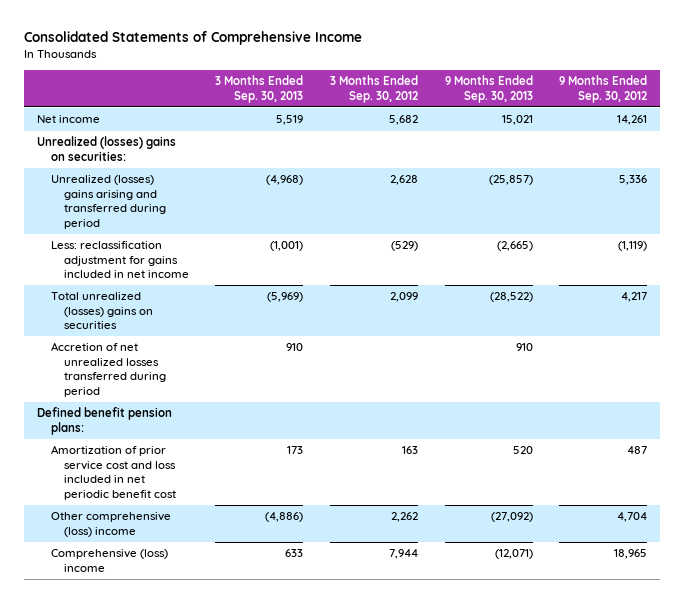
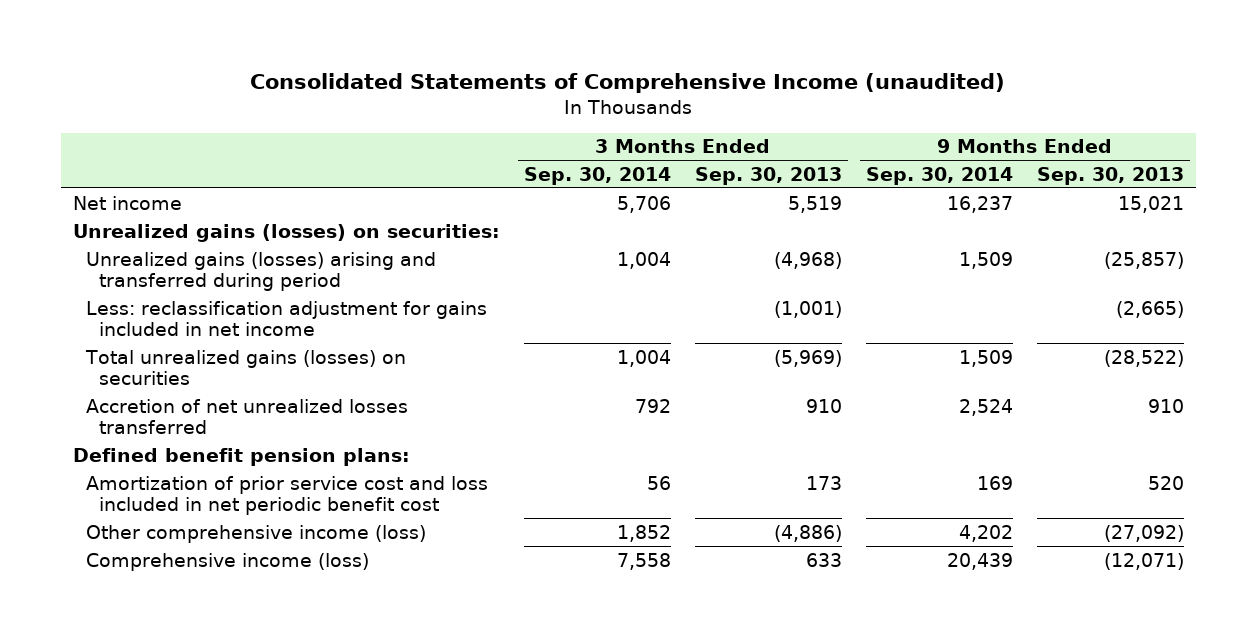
[24,31,363,46] Consolidated Statements of Comprehensive Income -> [250,73,1006,94] Consolidated Statements of Comprehensive Income (unaudited)
[329,75,418,103] 3 Months Ended Sep. 30, 2012 -> none
[559,75,648,103] 9 Months Ended Sep. 30, 2012 -> none
none -> [523,166,671,185] Sep. 30, 2014
none -> [865,166,1013,185] Sep. 30, 2014
[37,136,177,161] Unrealized (losses) gains on securities: -> [72,223,500,242] Unrealized gains (losses) on securities:
[50,175,166,229] Unrealized (losses) gains arising and transferred during period -> [85,251,436,292] Unrealized gains (losses) arising and transferred during period
[50,292,153,330] Total unrealized (losses) gains on securities -> [84,349,406,386] Total unrealized gains (losses) on securities
[50,342,166,397] Accretion of net unrealized losses transferred during period -> [85,398,408,435] Accretion of net unrealized losses transferred
[50,512,171,537] Other comprehensive (loss) income -> [85,524,426,543] Other comprehensive income (loss)
[50,549,168,572] Comprehensive (loss) income -> [85,552,369,571] Comprehensive income (loss)

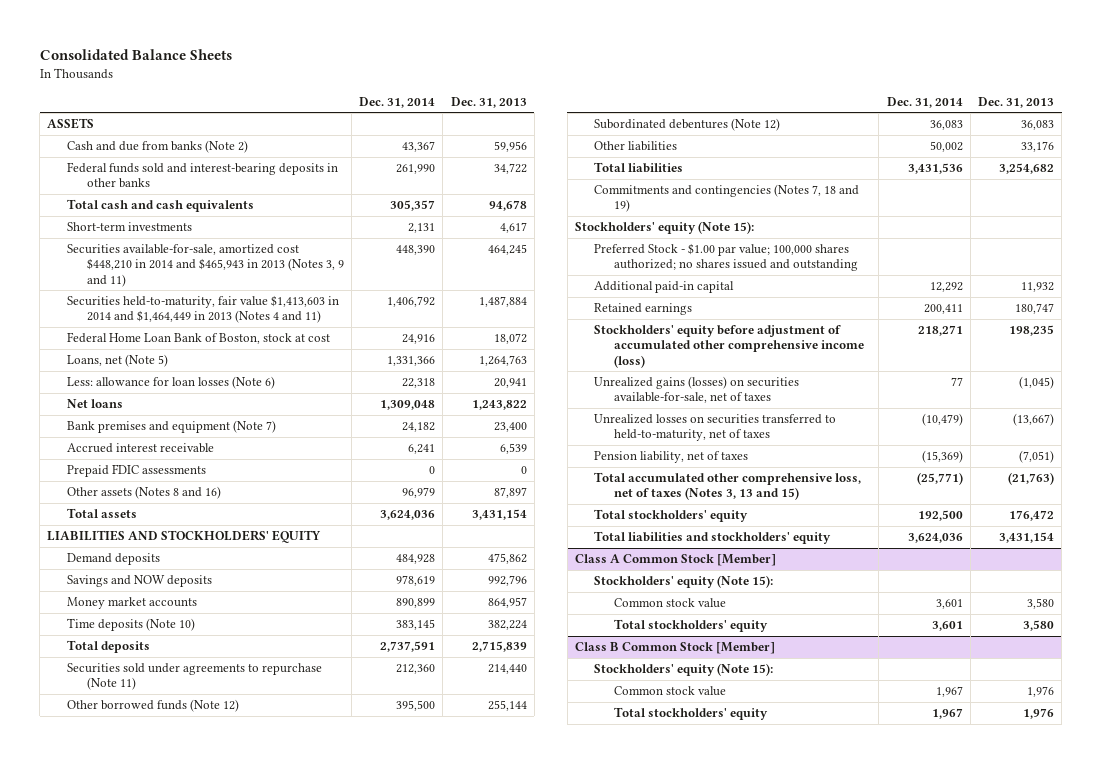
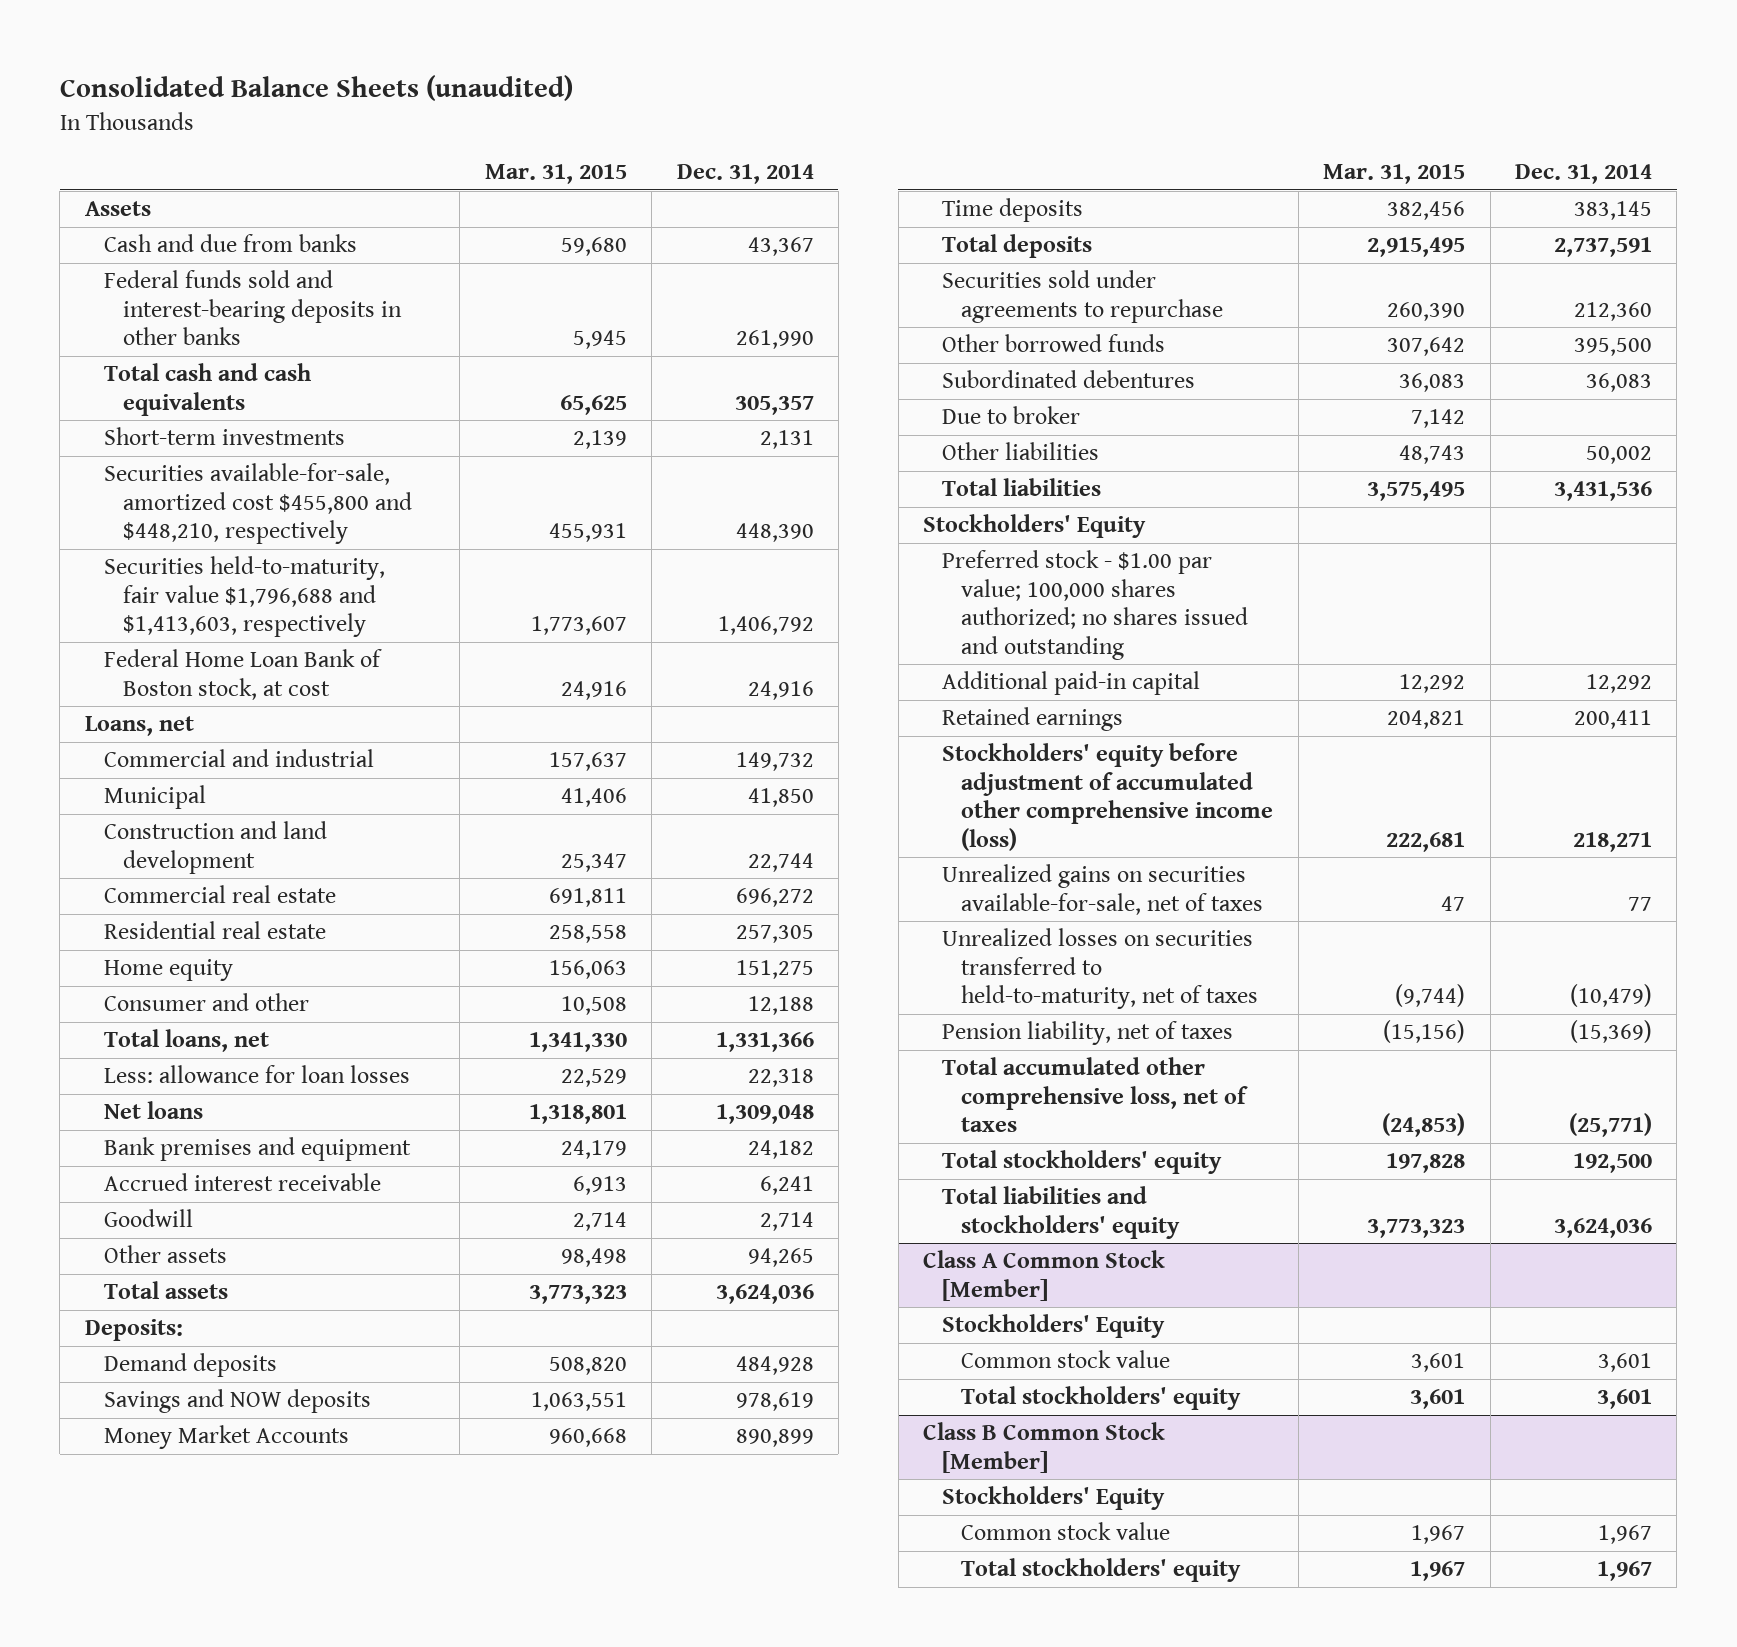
[39,48,232,60] Consolidated Balance Sheets -> [59,75,573,102] Consolidated Balance Sheets (unaudited)
[450,96,527,108] Dec. 31, 2013 -> none
none -> [484,164,627,185] Mar. 31, 2015
[47,118,95,130] ASSETS -> [84,201,151,217] Assets
[67,140,249,154] Cash and due from banks (Note 2) -> [103,234,357,253] Cash and due from banks
[67,244,344,287] Securities available-for-sale, amortized cost $448,210 in 2014 and $465,943 in 2013 (Notes 3, 9 and 11) -> [103,463,412,545] Securities available-for-sale, amortized cost $455,800 and $448,210, respectively
[67,295,340,324] Securities held-to-maturity, fair value $1,413,603 in 2014 and $1,464,449 in 2013 (Notes 4 and 11) -> [103,556,385,638] Securities held-to-maturity, fair value $1,796,688 and $1,413,603, respectively
[67,332,331,345] Federal Home Loan Bank of Boston, stock at cost -> [103,649,382,700] Federal Home Loan Bank of Boston stock, at cost
none -> [84,716,194,737] Loans, net
none -> [103,749,374,768] Commercial and industrial
none -> [103,785,206,810] Municipal
none -> [103,821,327,874] Construction and land development
none -> [103,885,336,904] Commercial real estate
none -> [103,921,326,940] Residential real estate
none -> [103,959,233,982] Home equity
none -> [103,993,309,1012] Consumer and other
[67,354,169,368] Loans, net (Note 5) -> [103,1029,269,1053] Total loans, net
[67,376,276,390] Less: allowance for loan losses (Note 6) -> [103,1065,410,1084] Less: allowance for loan losses
[67,420,277,434] Bank premises and equipment (Note 7) -> [103,1137,411,1162] Bank premises and equipment
[67,464,207,478] Prepaid FDIC assessments -> none
none -> [103,1209,193,1228] Goodwill
[67,486,222,500] Other assets (Notes 8 and 16) -> [103,1245,227,1264] Other assets
[402,487,436,499] 96,979 -> [747,1248,814,1268] 94,265
[47,530,322,544] LIABILITIES AND STOCKHOLDERS' EQUITY -> none
none -> [84,1319,183,1342] Deposits:
[67,597,198,610] Money market accounts -> [103,1425,349,1450] Money Market Accounts
[67,618,196,632] Time deposits (Note 10) -> [942,198,1084,223] Time deposits
[67,663,323,691] Securities sold under agreements to repurchase (Note 11) -> [942,270,1224,323] Securities sold under agreements to repurchase
[67,699,240,713] Other borrowed funds (Note 12) -> [942,334,1166,353] Other borrowed funds
[594,118,781,132] Subordinated debentures (Note 12) -> [942,370,1196,389] Subordinated debentures
none -> [942,406,1081,425] Due to broker
[594,184,860,213] Commitments and contingencies (Notes 7, 18 and 19) -> none
[574,221,754,235] Stockholders' equity (Note 15): -> [923,514,1147,539] Stockholders' Equity
[594,243,859,272] Preferred Stock - $1.00 par value; 100,000 shares authorized; no shares issued and outstanding -> [942,550,1249,660] Preferred stock - $1.00 par value; 100,000 shares authorized; no shares issued and outstanding
[594,376,800,404] Unrealized gains (losses) on securities available-for-sale, net of taxes -> [942,864,1264,915] Unrealized gains on securities available-for-sale, net of taxes
[594,472,862,501] Total accumulated other comprehensive loss, net of taxes (Notes 3, 13 and 15) -> [942,1057,1249,1133] Total accumulated other comprehensive loss, net of taxes
[594,575,774,589] Stockholders' equity (Note 15): -> [942,1314,1166,1339] Stockholders' Equity
[594,663,774,677] Stockholders' equity (Note 15): -> [942,1486,1166,1511] Stockholders' Equity

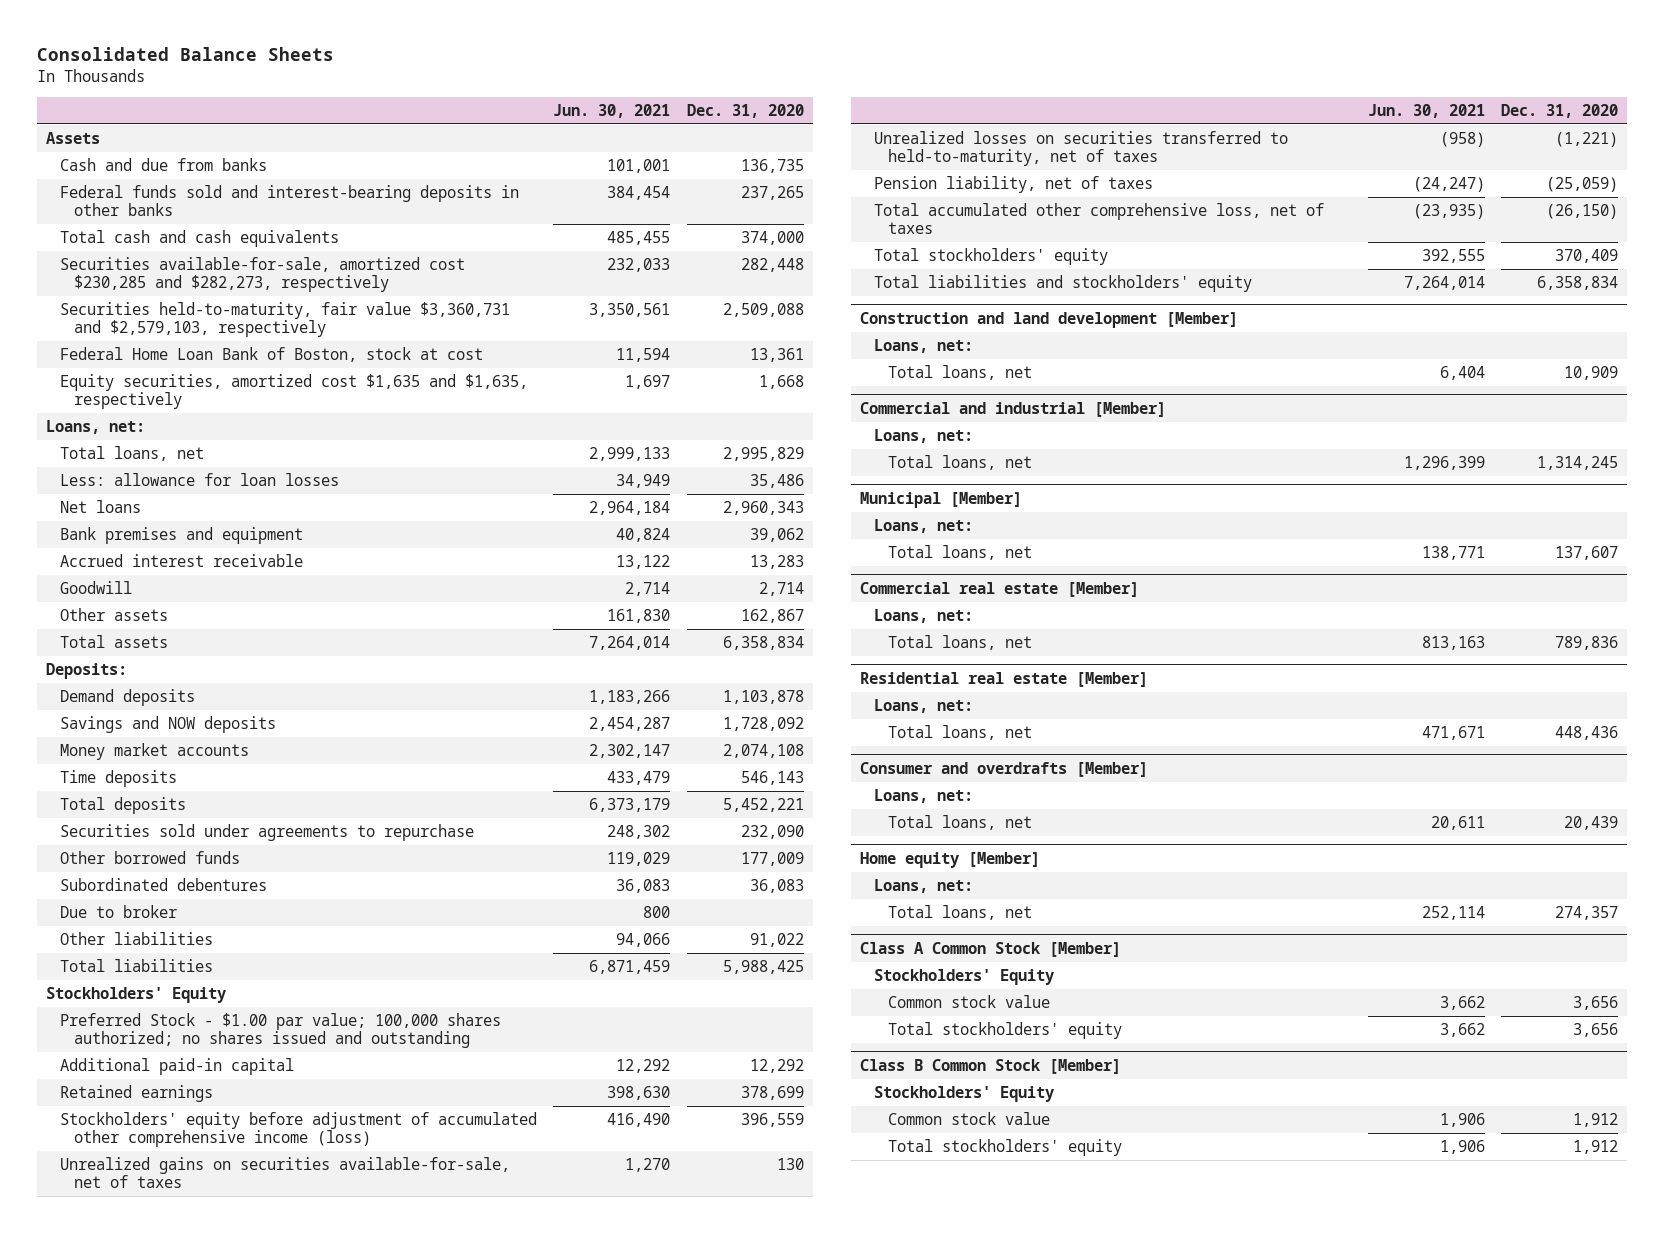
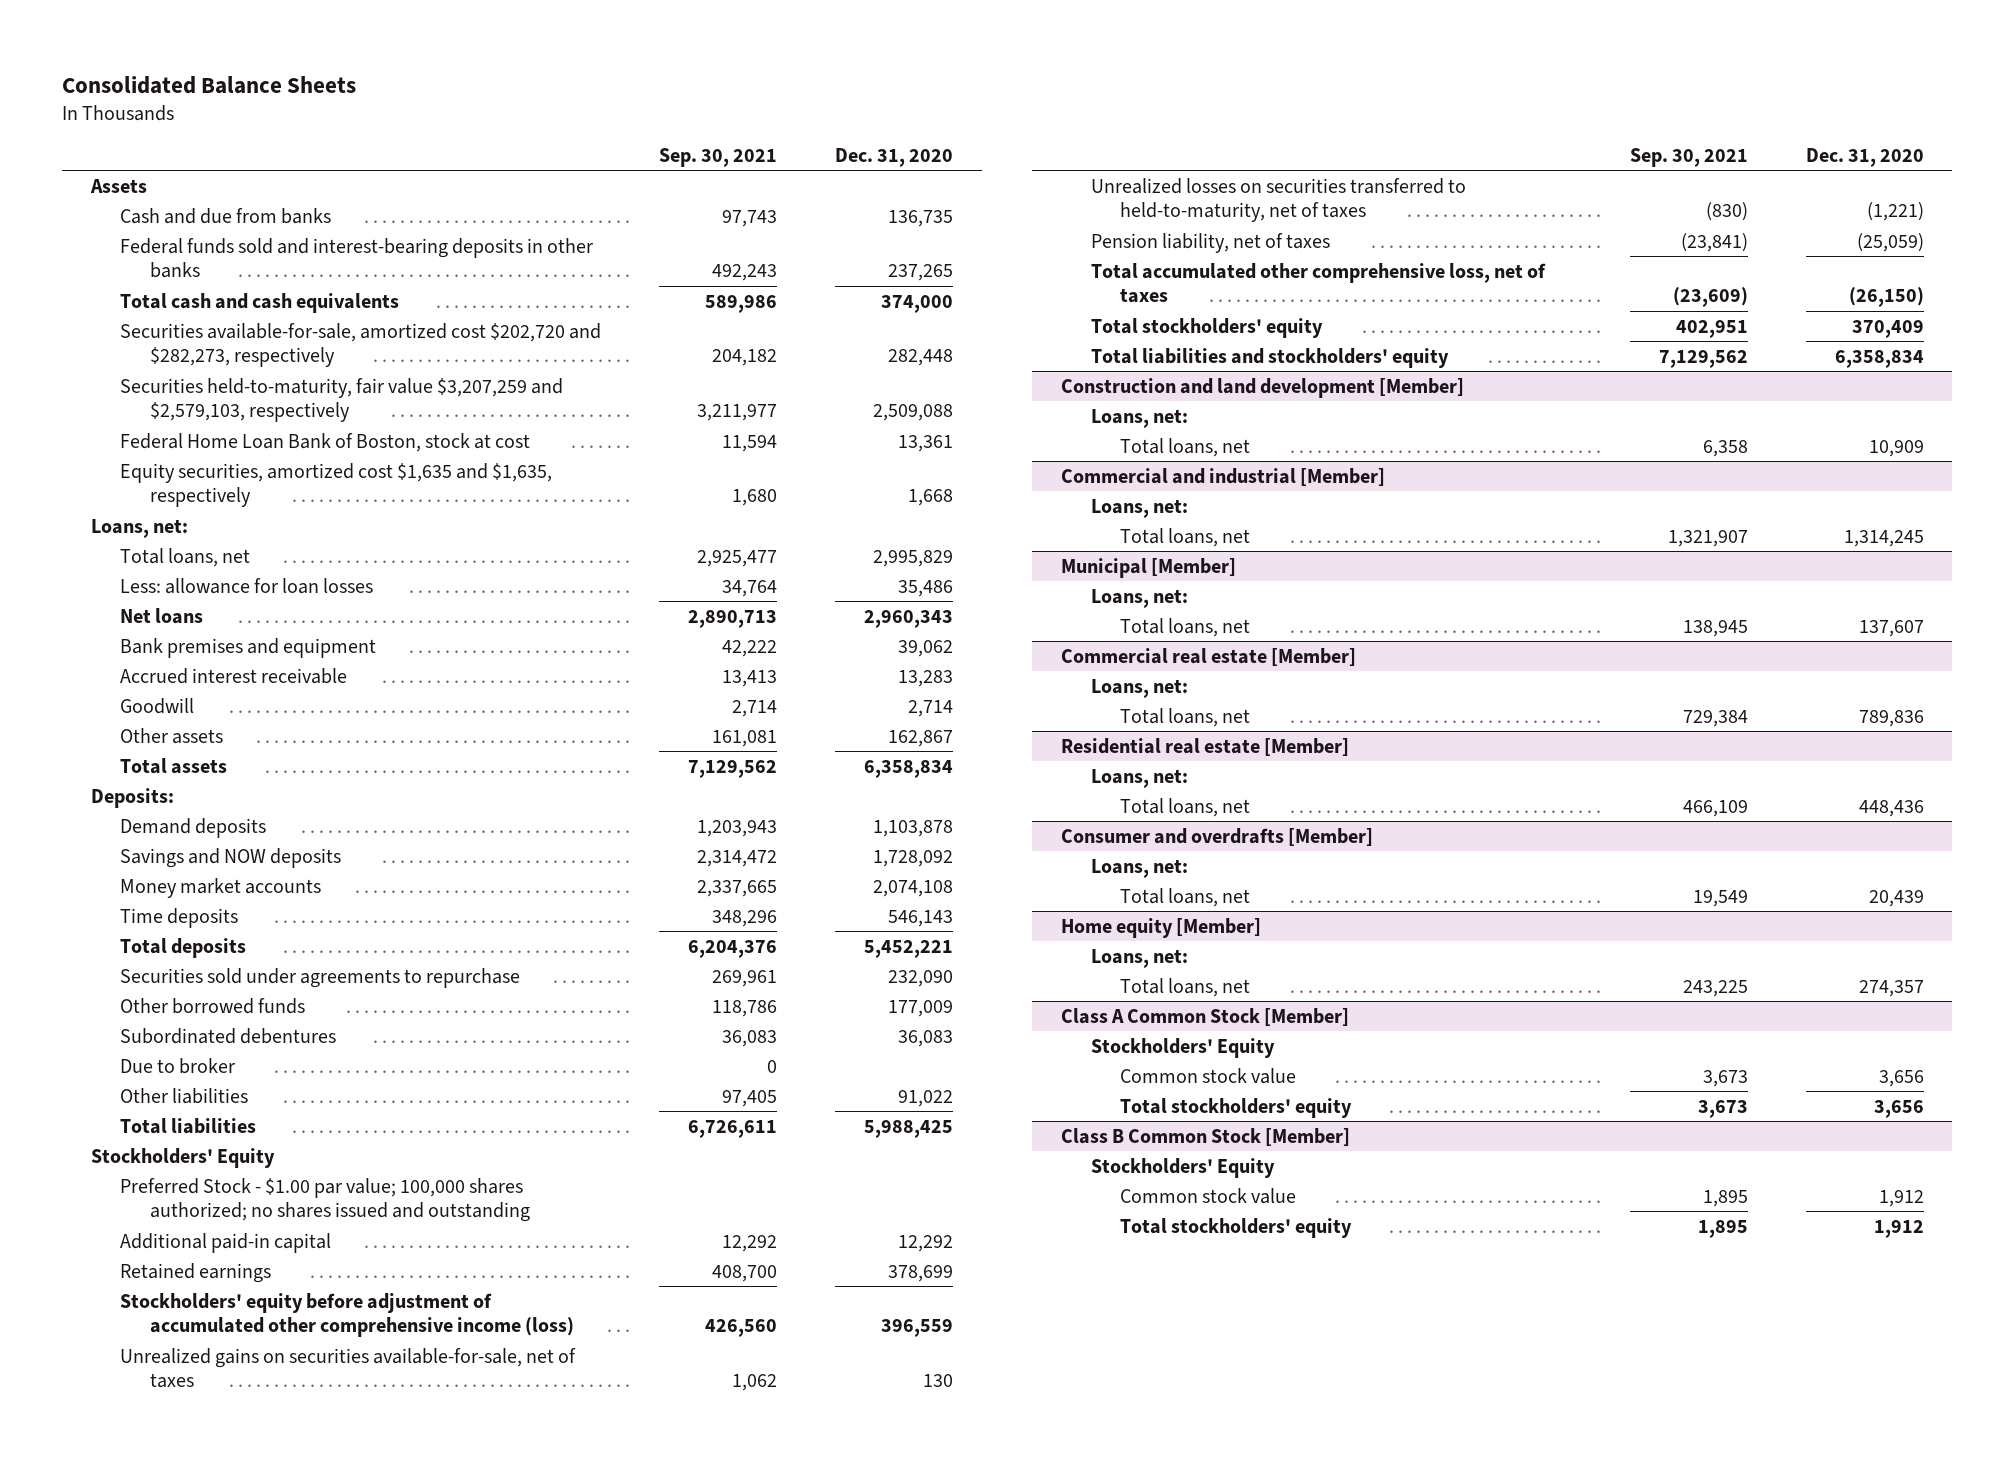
[553,103,671,118] Jun. 30, 2021 -> none
none -> [659,147,778,167] Sep. 30, 2021
[59,257,465,292] Securities available-for-sale, amortized cost $230,285 and $282,273, respectively -> [120,322,602,368] Securities available-for-sale, amortized cost $202,720 and $282,273, respectively
[59,302,510,337] Securities held-to-maturity, fair value $3,360,731 and $2,579,103, respectively -> [120,377,564,423] Securities held-to-maturity, fair value $3,207,259 and $2,579,103, respectively

